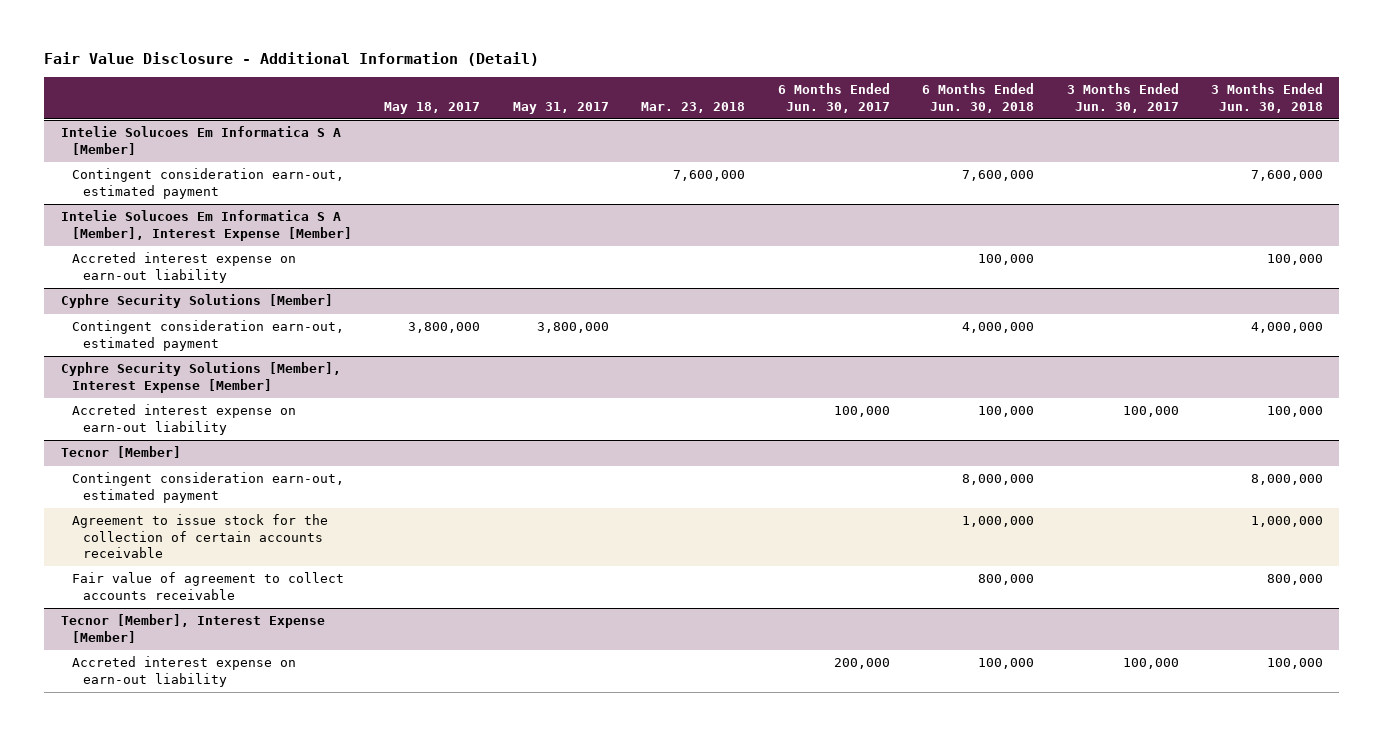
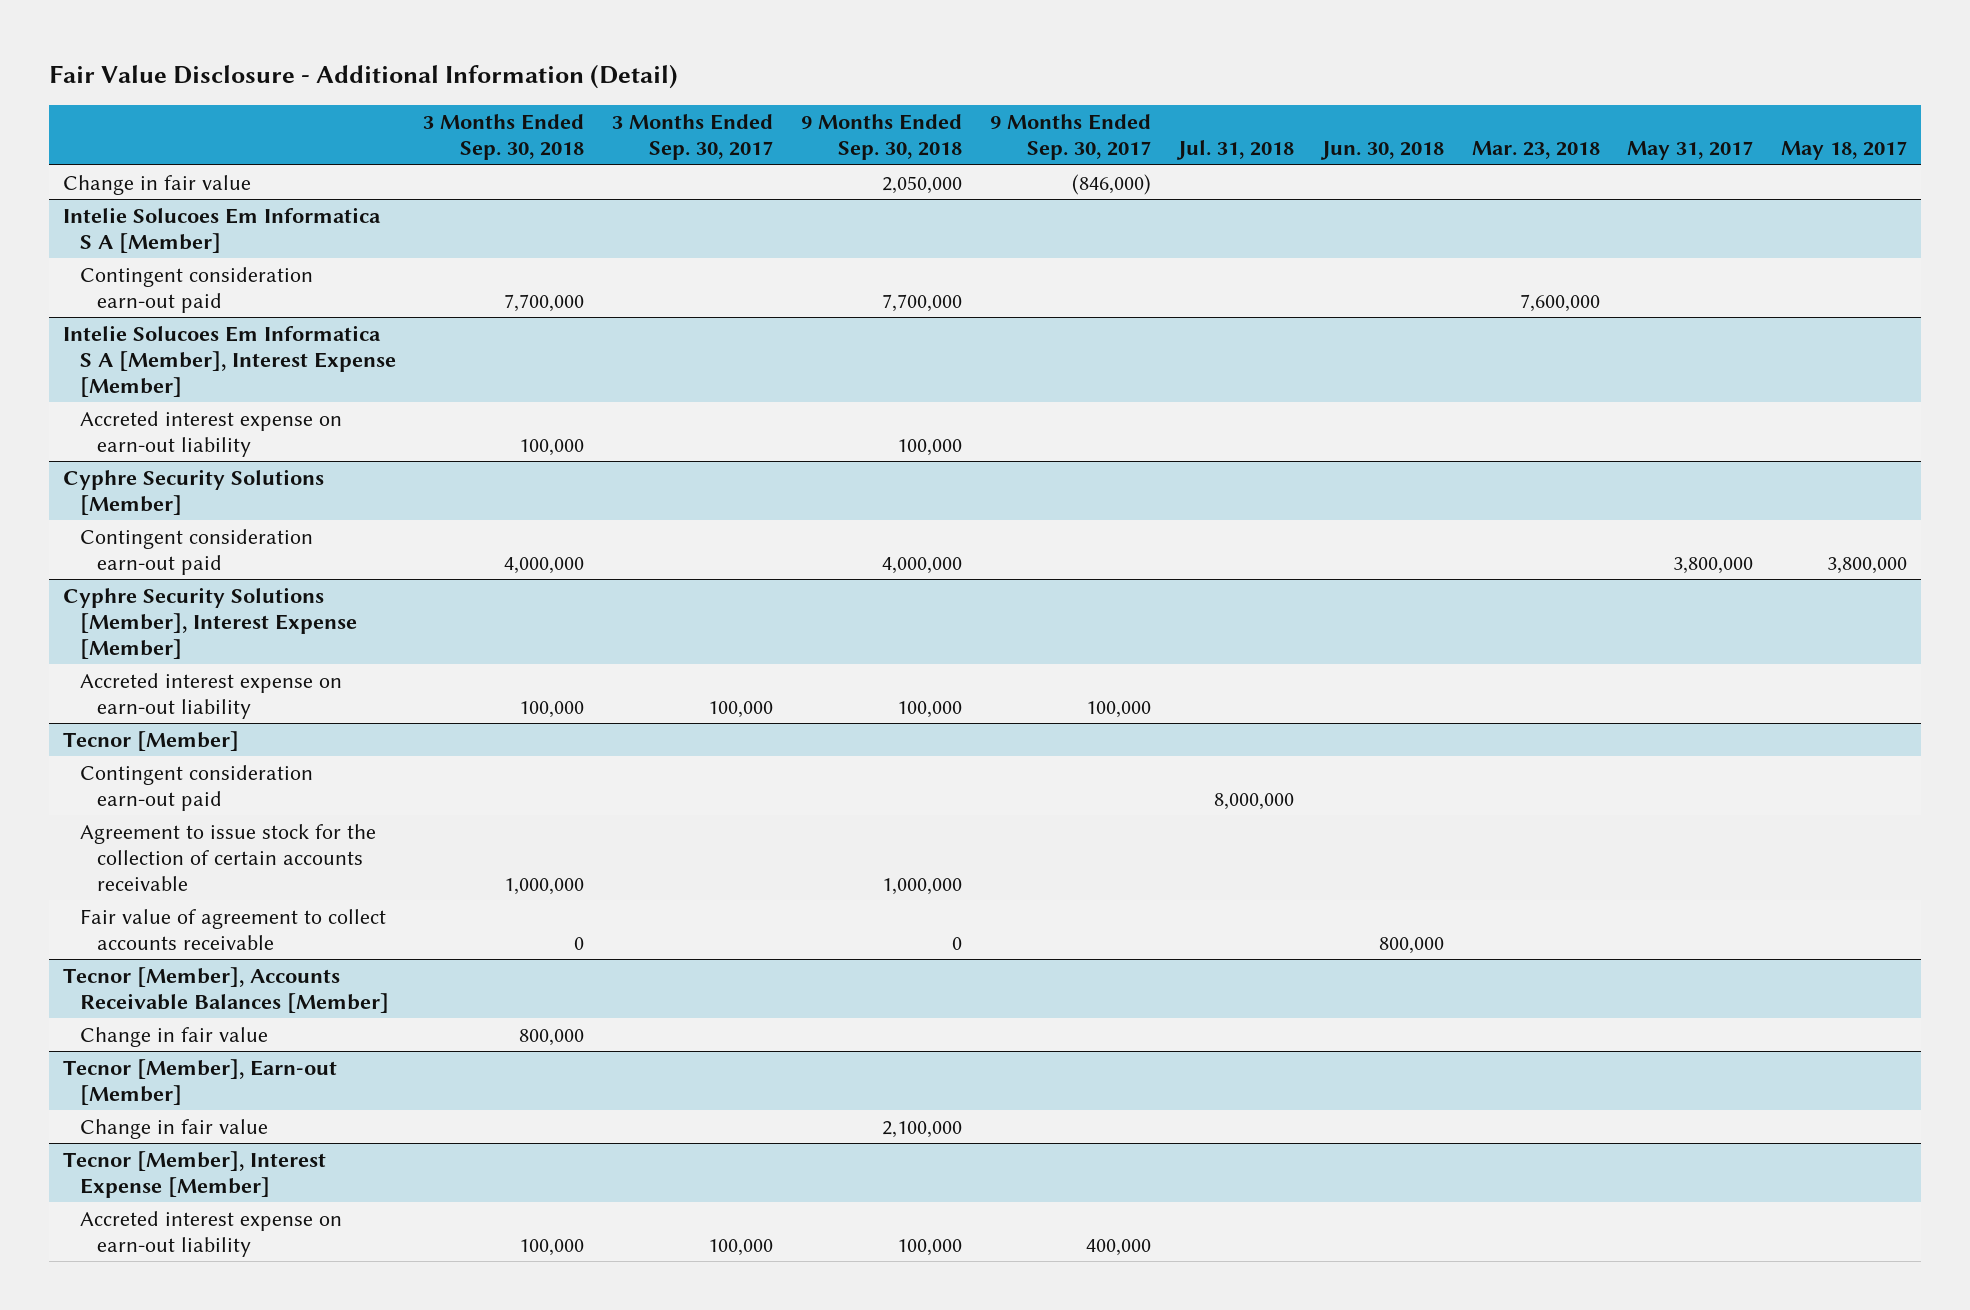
[777,83,890,113] 6 Months Ended Jun. 30, 2017 -> none
[922,83,1035,113] 6 Months Ended Jun. 30, 2018 -> none
[1066,83,1179,113] 3 Months Ended Jun. 30, 2017 -> none
[1211,83,1324,113] 3 Months Ended Jun. 30, 2018 -> none
none -> [423,114,585,161] 3 Months Ended Sep. 30, 2018
none -> [612,114,774,161] 3 Months Ended Sep. 30, 2017
none -> [800,114,962,161] 9 Months Ended Sep. 30, 2018
none -> [989,114,1151,161] 9 Months Ended Sep. 30, 2017
none -> [1176,140,1295,161] Jul. 31, 2018
none -> [1319,141,1444,161] Jun. 30, 2018
none -> [62,174,251,195] Change in fair value
[71,168,344,199] Contingent consideration earn-out, estimated payment -> [79,266,313,313] Contingent consideration earn-out paid
[71,320,344,351] Contingent consideration earn-out, estimated payment -> [79,528,313,575] Contingent consideration earn-out paid
[71,472,344,503] Contingent consideration earn-out, estimated payment -> [79,764,313,811] Contingent consideration earn-out paid
none -> [62,966,389,1013] Tecnor [Member], Accounts Receivable Balances [Member]
none -> [79,1026,268,1047] Change in fair value
none -> [62,1058,337,1105] Tecnor [Member], Earn-out [Member]
none -> [79,1118,268,1139] Change in fair value

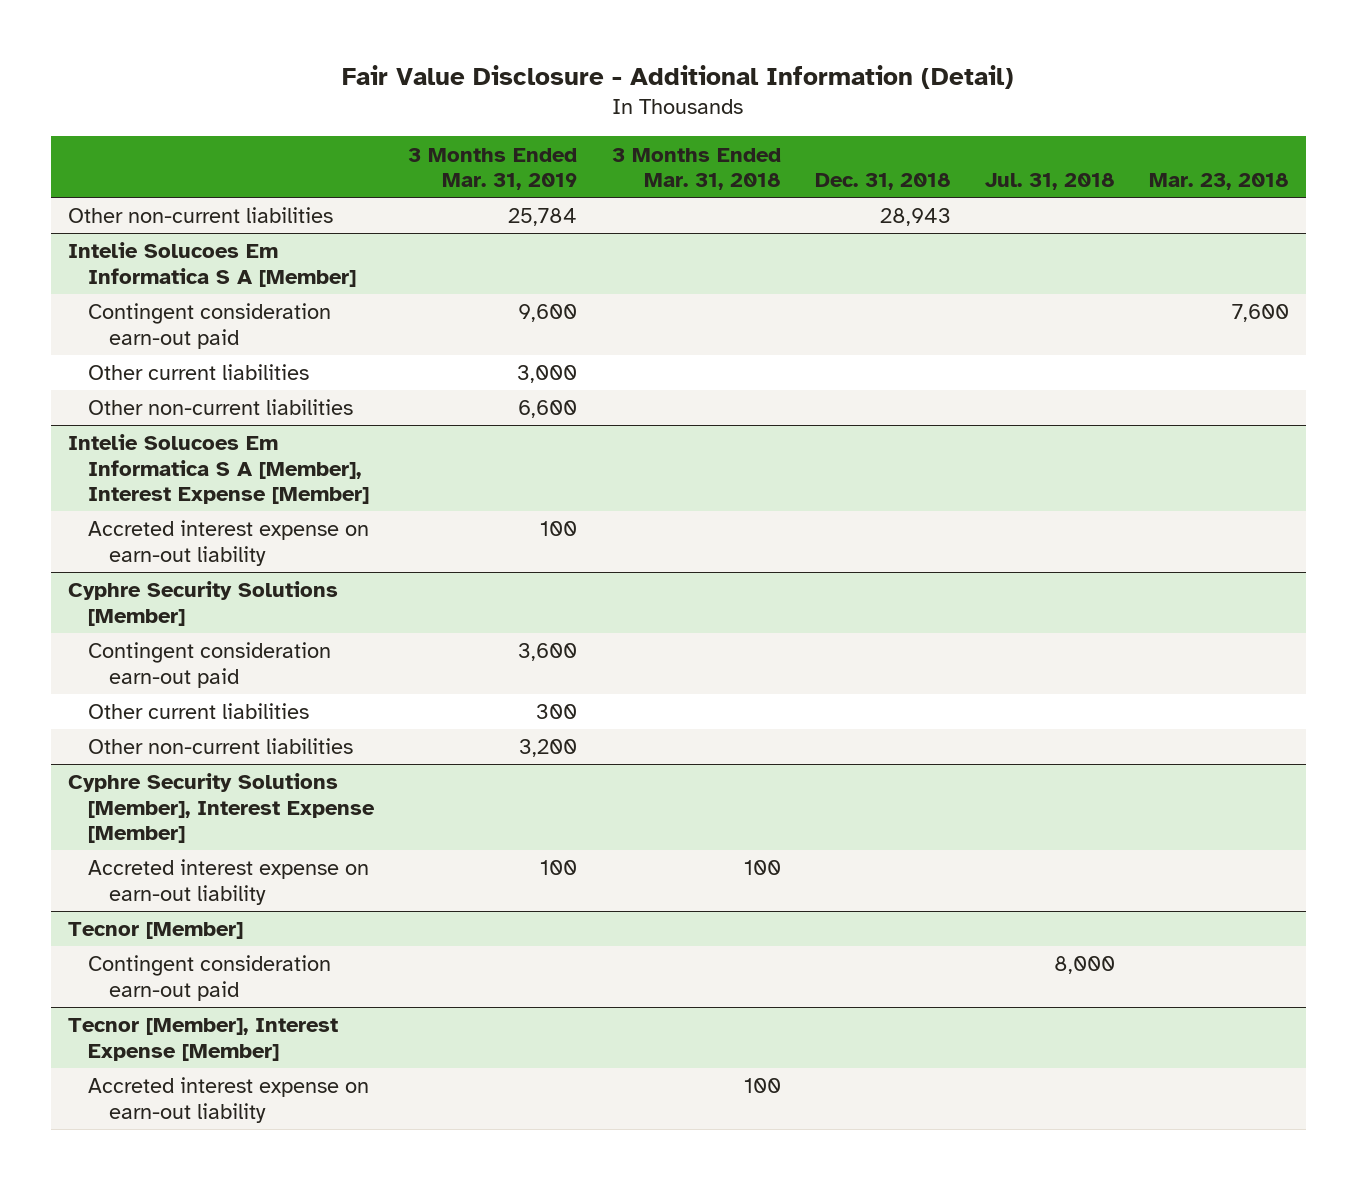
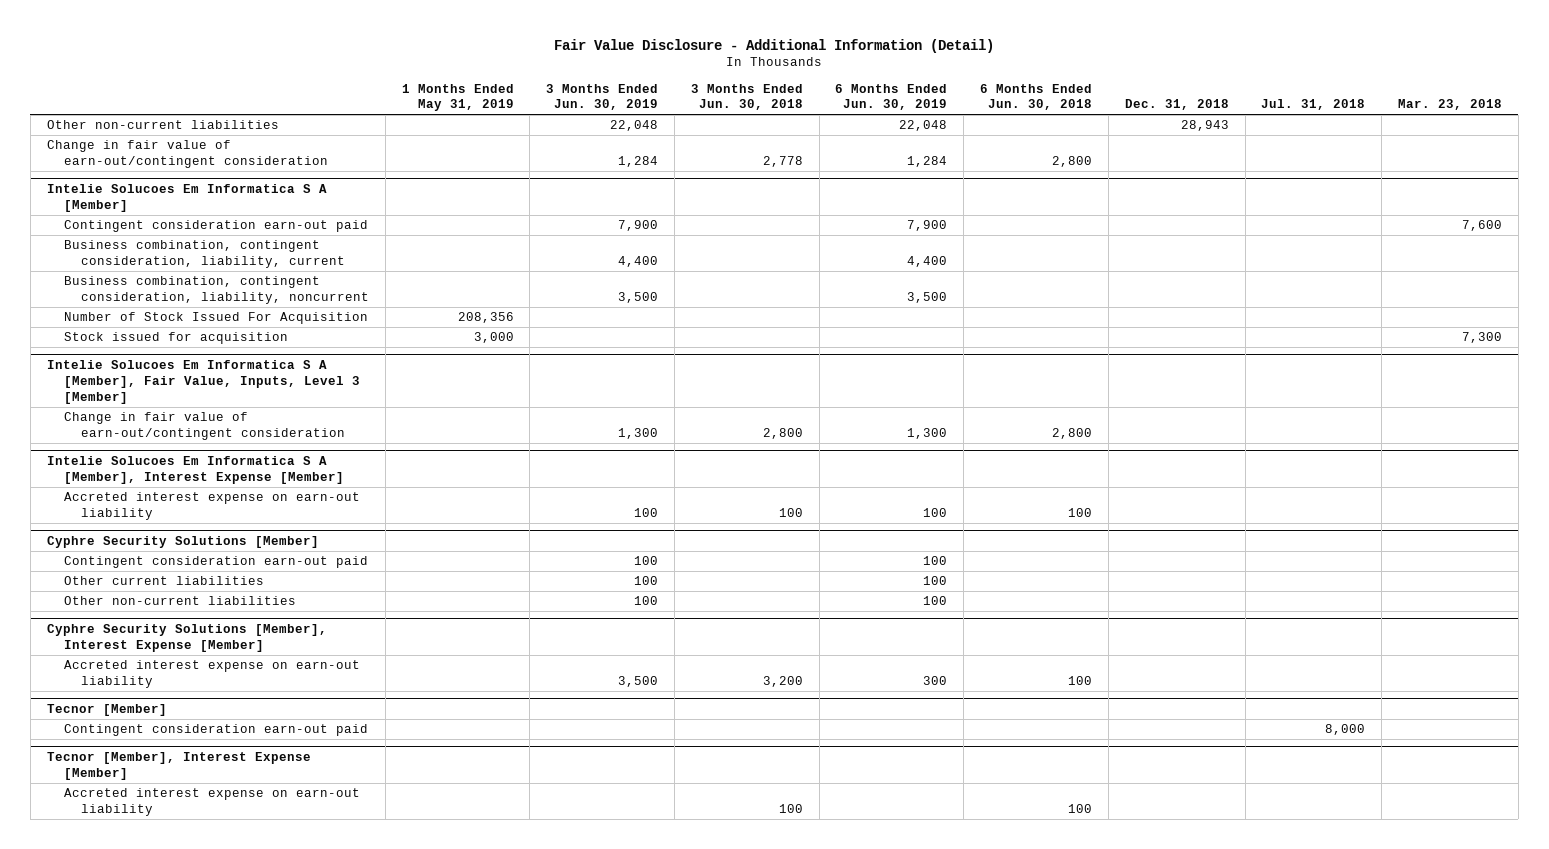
[408,147,578,191] 3 Months Ended Mar. 31, 2019 -> none
[611,147,781,191] 3 Months Ended Mar. 31, 2018 -> none
none -> [401,83,514,112] 1 Months Ended May 31, 2019
none -> [546,83,659,111] 3 Months Ended Jun. 30, 2019
none -> [690,83,803,111] 3 Months Ended Jun. 30, 2018
none -> [835,83,948,111] 6 Months Ended Jun. 30, 2019
none -> [980,83,1093,111] 6 Months Ended Jun. 30, 2018
none -> [46,140,328,168] Change in fair value of earn-out/contingent consideration
[88,364,310,381] Other current liabilities -> none
[88,399,354,416] Other non-current liabilities -> none
none -> [63,240,345,268] Business combination, contingent consideration, liability, current
none -> [63,276,369,304] Business combination, contingent consideration, liability, noncurrent
none -> [63,312,368,325] Number of Stock Issued For Acquisition
none -> [63,332,288,345] Stock issued for acquisition
none -> [46,360,360,404] Intelie Solucoes Em Informatica S A [Member], Fair Value, Inputs, Level 3 [Member]
none -> [63,412,345,440] Change in fair value of earn-out/contingent consideration

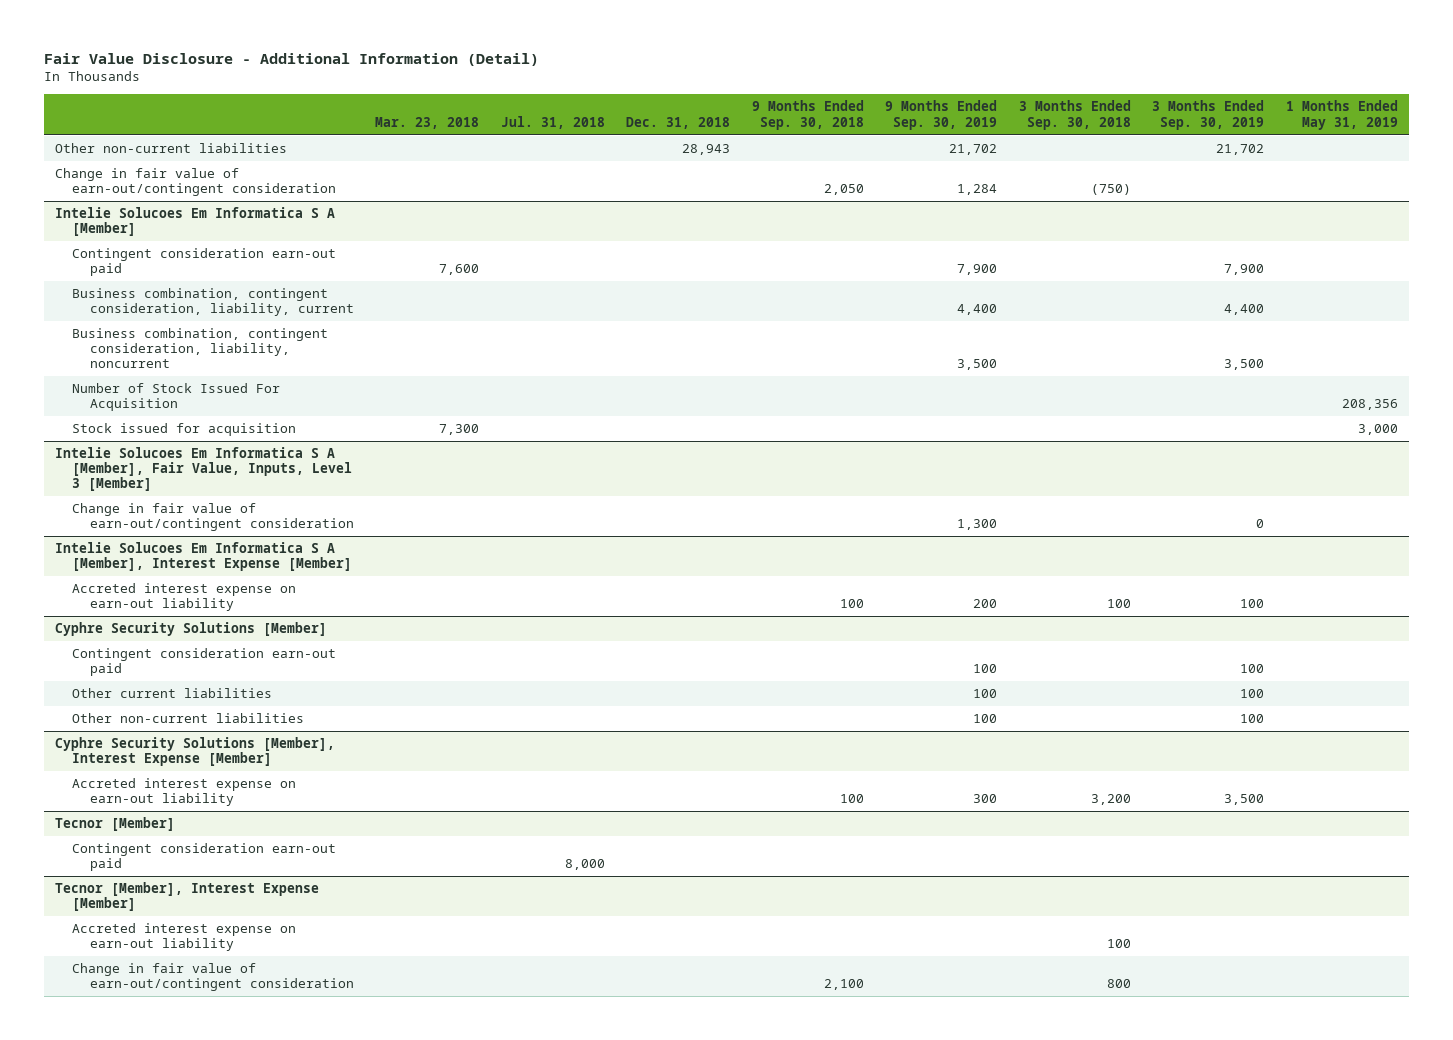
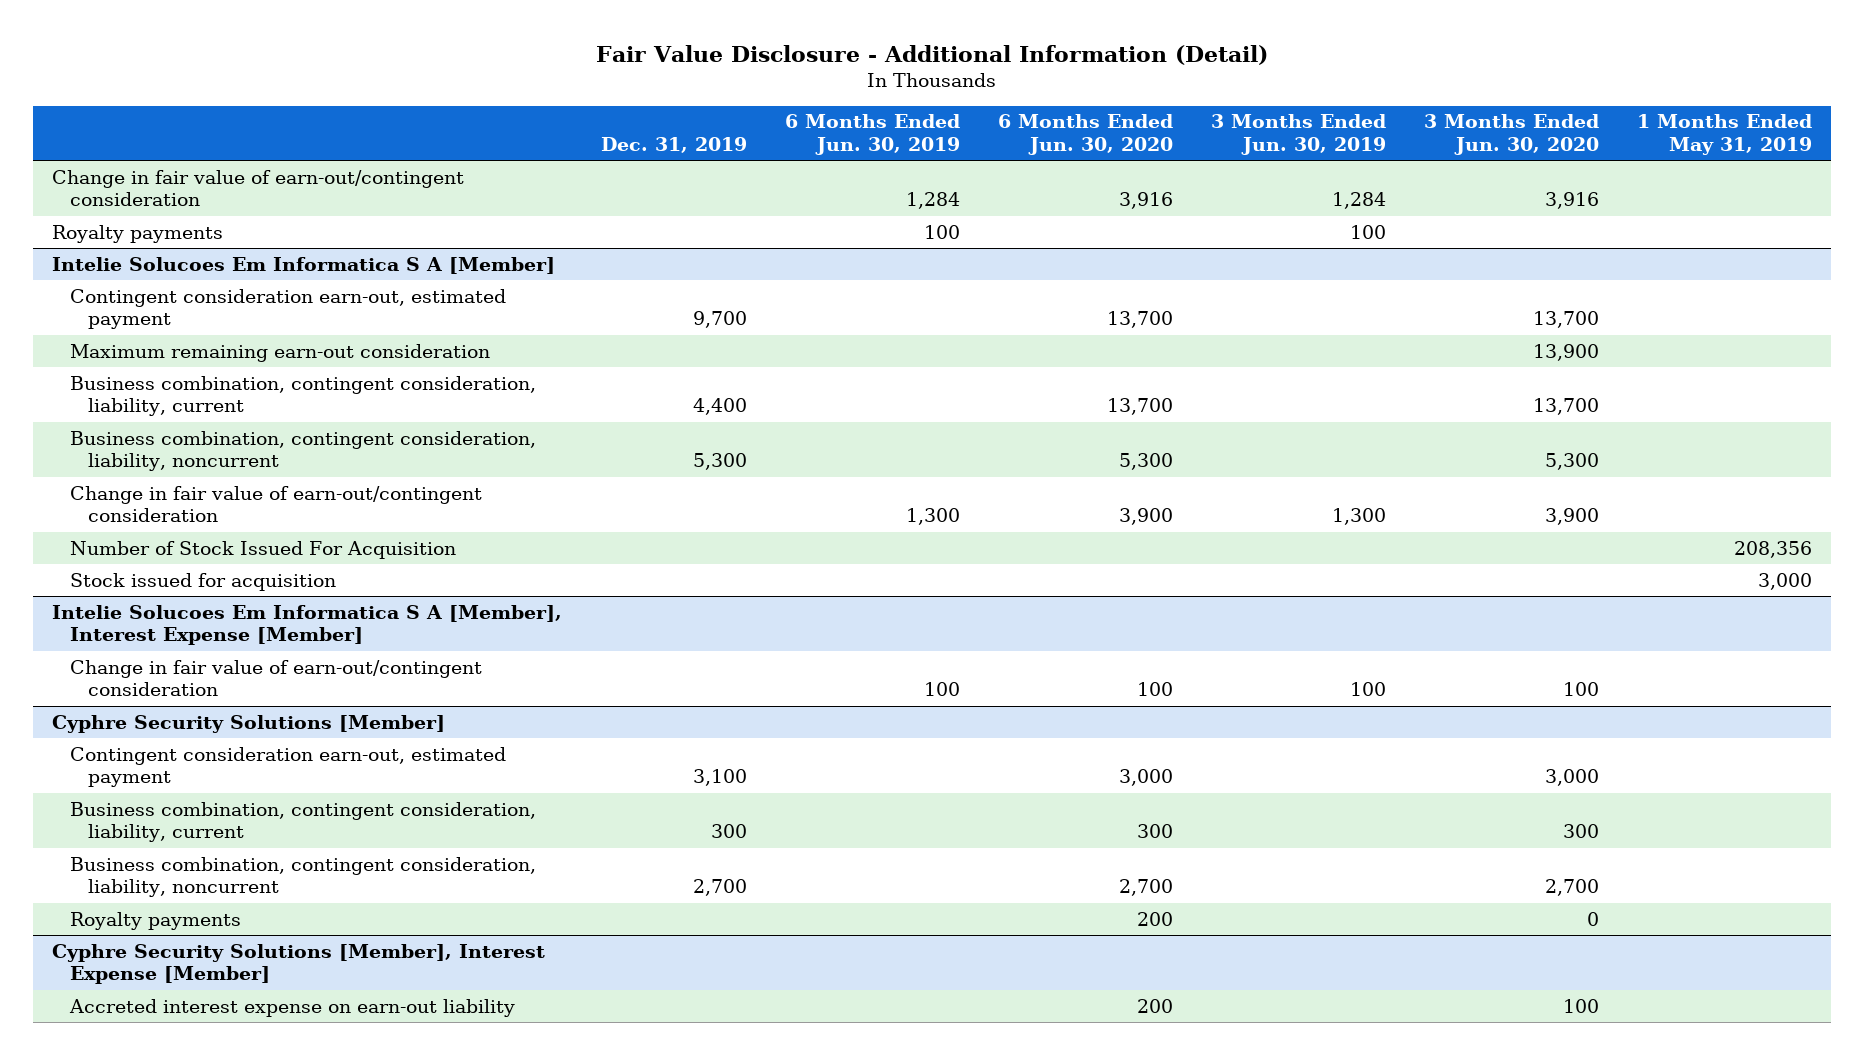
[375,116,480,129] Mar. 23, 2018 -> none
[500,115,605,129] Jul. 31, 2018 -> none
[626,116,731,129] Dec. 31, 2018 -> none
[751,100,864,130] 9 Months Ended Sep. 30, 2018 -> none
[885,100,998,130] 9 Months Ended Sep. 30, 2019 -> none
[1018,100,1131,130] 3 Months Ended Sep. 30, 2018 -> none
[1152,100,1265,130] 3 Months Ended Sep. 30, 2019 -> none
none -> [600,136,747,153] Dec. 31, 2019
none -> [784,114,960,155] 6 Months Ended Jun. 30, 2019
none -> [997,114,1173,155] 6 Months Ended Jun. 30, 2020
none -> [1210,114,1386,155] 3 Months Ended Jun. 30, 2019
none -> [1424,114,1600,155] 3 Months Ended Jun. 30, 2020
[54,143,287,154] Other non-current liabilities -> none
none -> [52,224,224,243] Royalty payments
[72,248,337,277] Contingent consideration earn-out paid -> [70,288,507,330] Contingent consideration earn-out, estimated payment
none -> [70,343,491,362] Maximum remaining earn-out consideration
none -> [70,485,483,523] Change in fair value of earn-out/contingent consideration
[54,447,353,492] Intelie Solucoes Em Informatica S A [Member], Fair Value, Inputs, Level 3 [Member] -> none
[72,503,354,532] Change in fair value of earn-out/contingent consideration -> none
[72,583,297,612] Accreted interest expense on earn-out liability -> none
none -> [70,659,483,697] Change in fair value of earn-out/contingent consideration
[72,688,273,699] Other current liabilities -> none
[72,713,305,724] Other non-current liabilities -> none
[72,648,337,677] Contingent consideration earn-out paid -> [70,746,507,788] Contingent consideration earn-out, estimated payment
none -> [70,801,537,843] Business combination, contingent consideration, liability, current
none -> [70,856,537,898] Business combination, contingent consideration, liability, noncurrent
none -> [70,911,242,930] Royalty payments
[54,817,175,832] Tecnor [Member] -> none
[72,843,337,872] Contingent consideration earn-out paid -> none
[54,882,319,912] Tecnor [Member], Interest Expense [Member] -> none
[72,923,297,952] Accreted interest expense on earn-out liability -> none
[72,963,354,992] Change in fair value of earn-out/contingent consideration -> none

